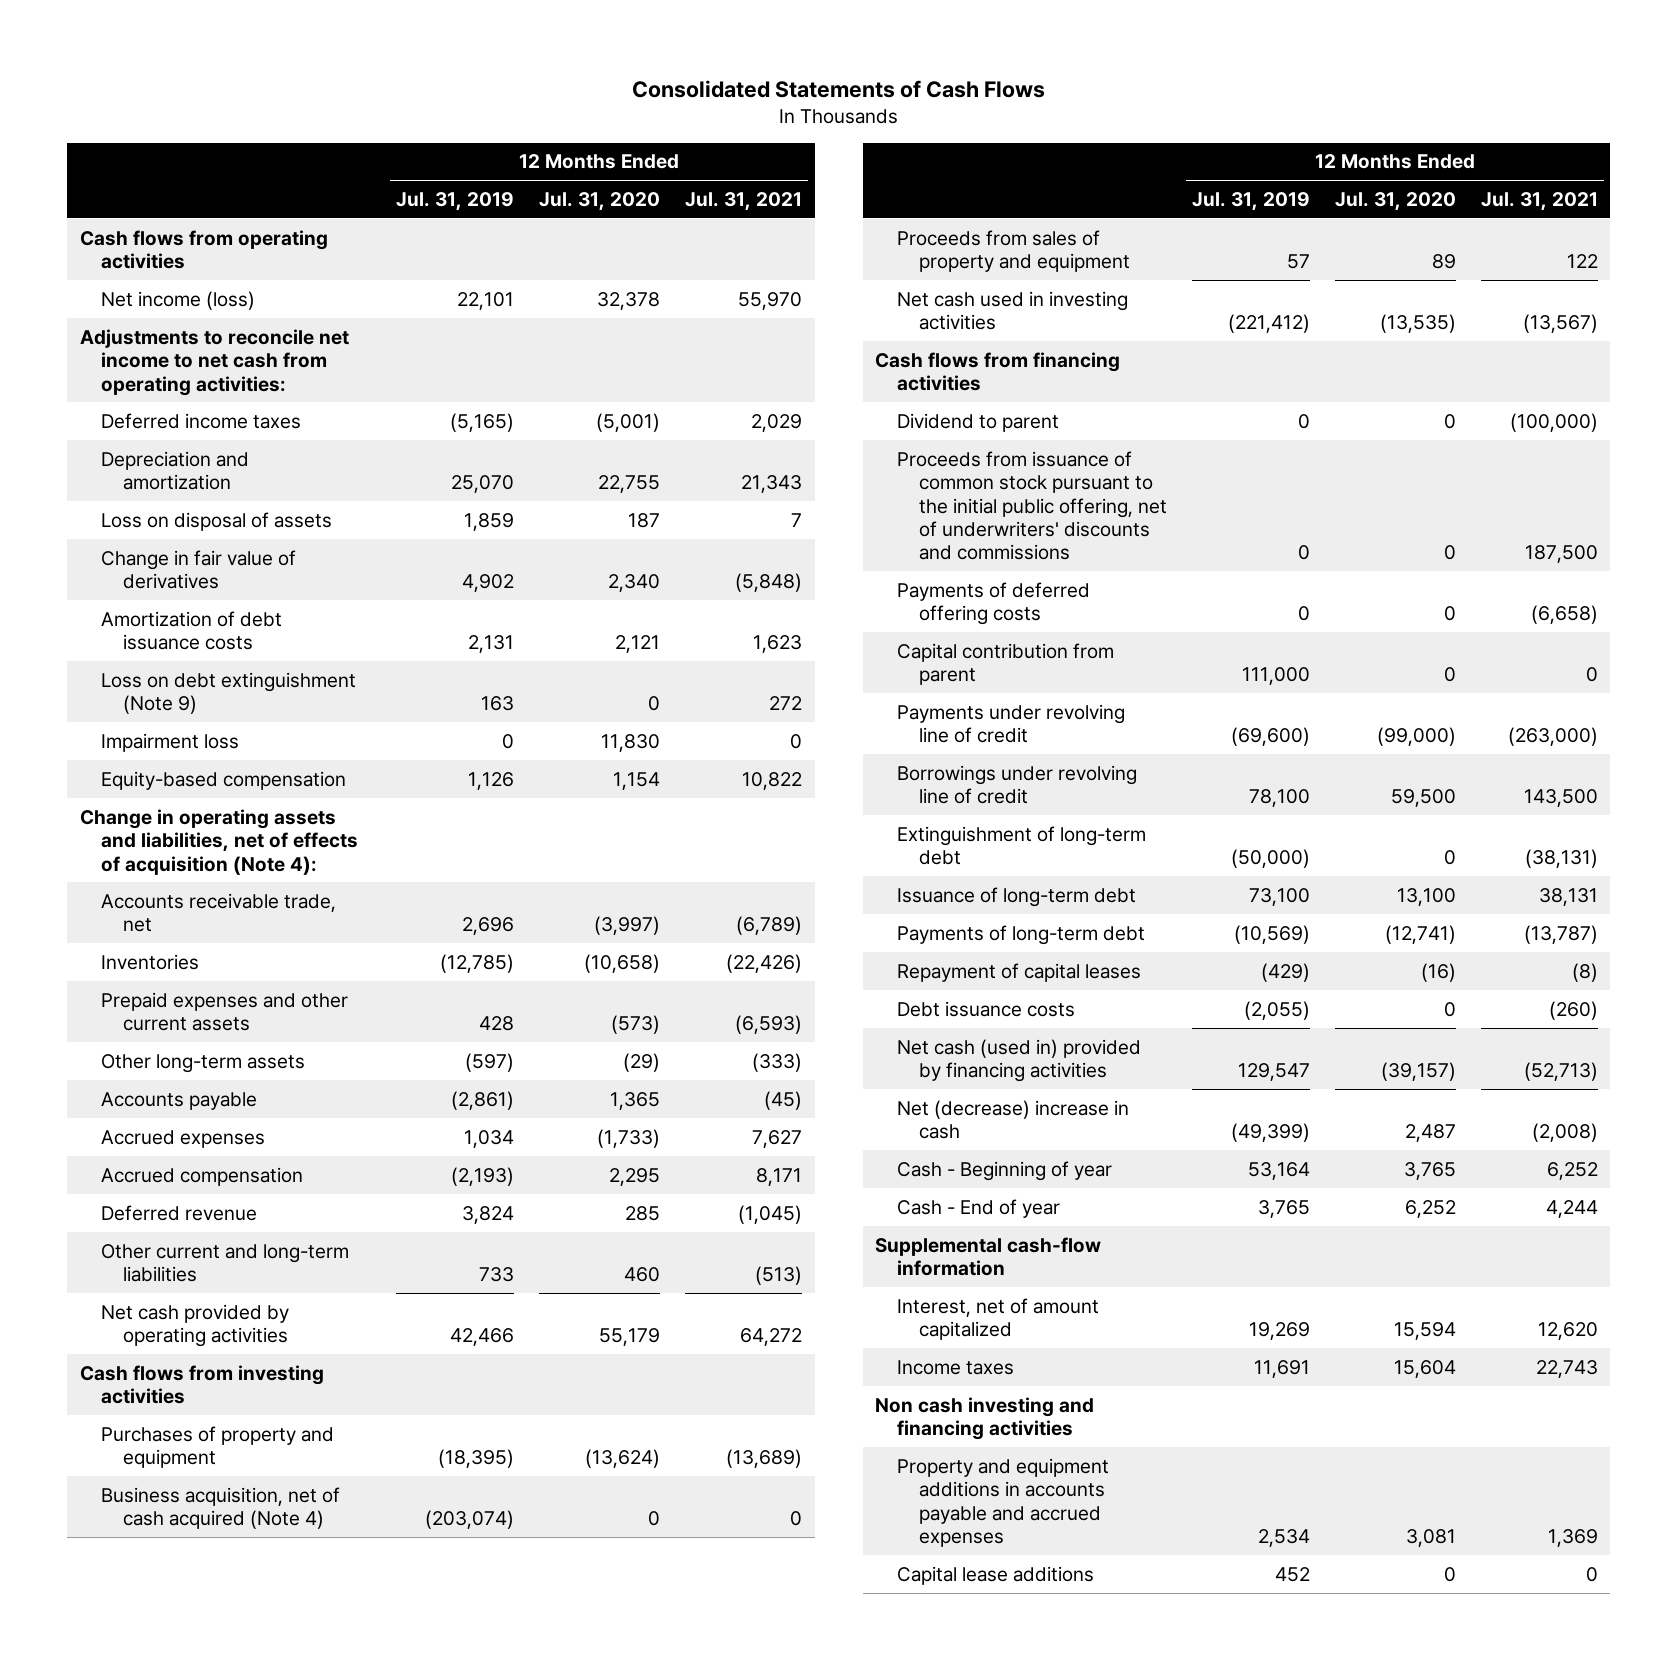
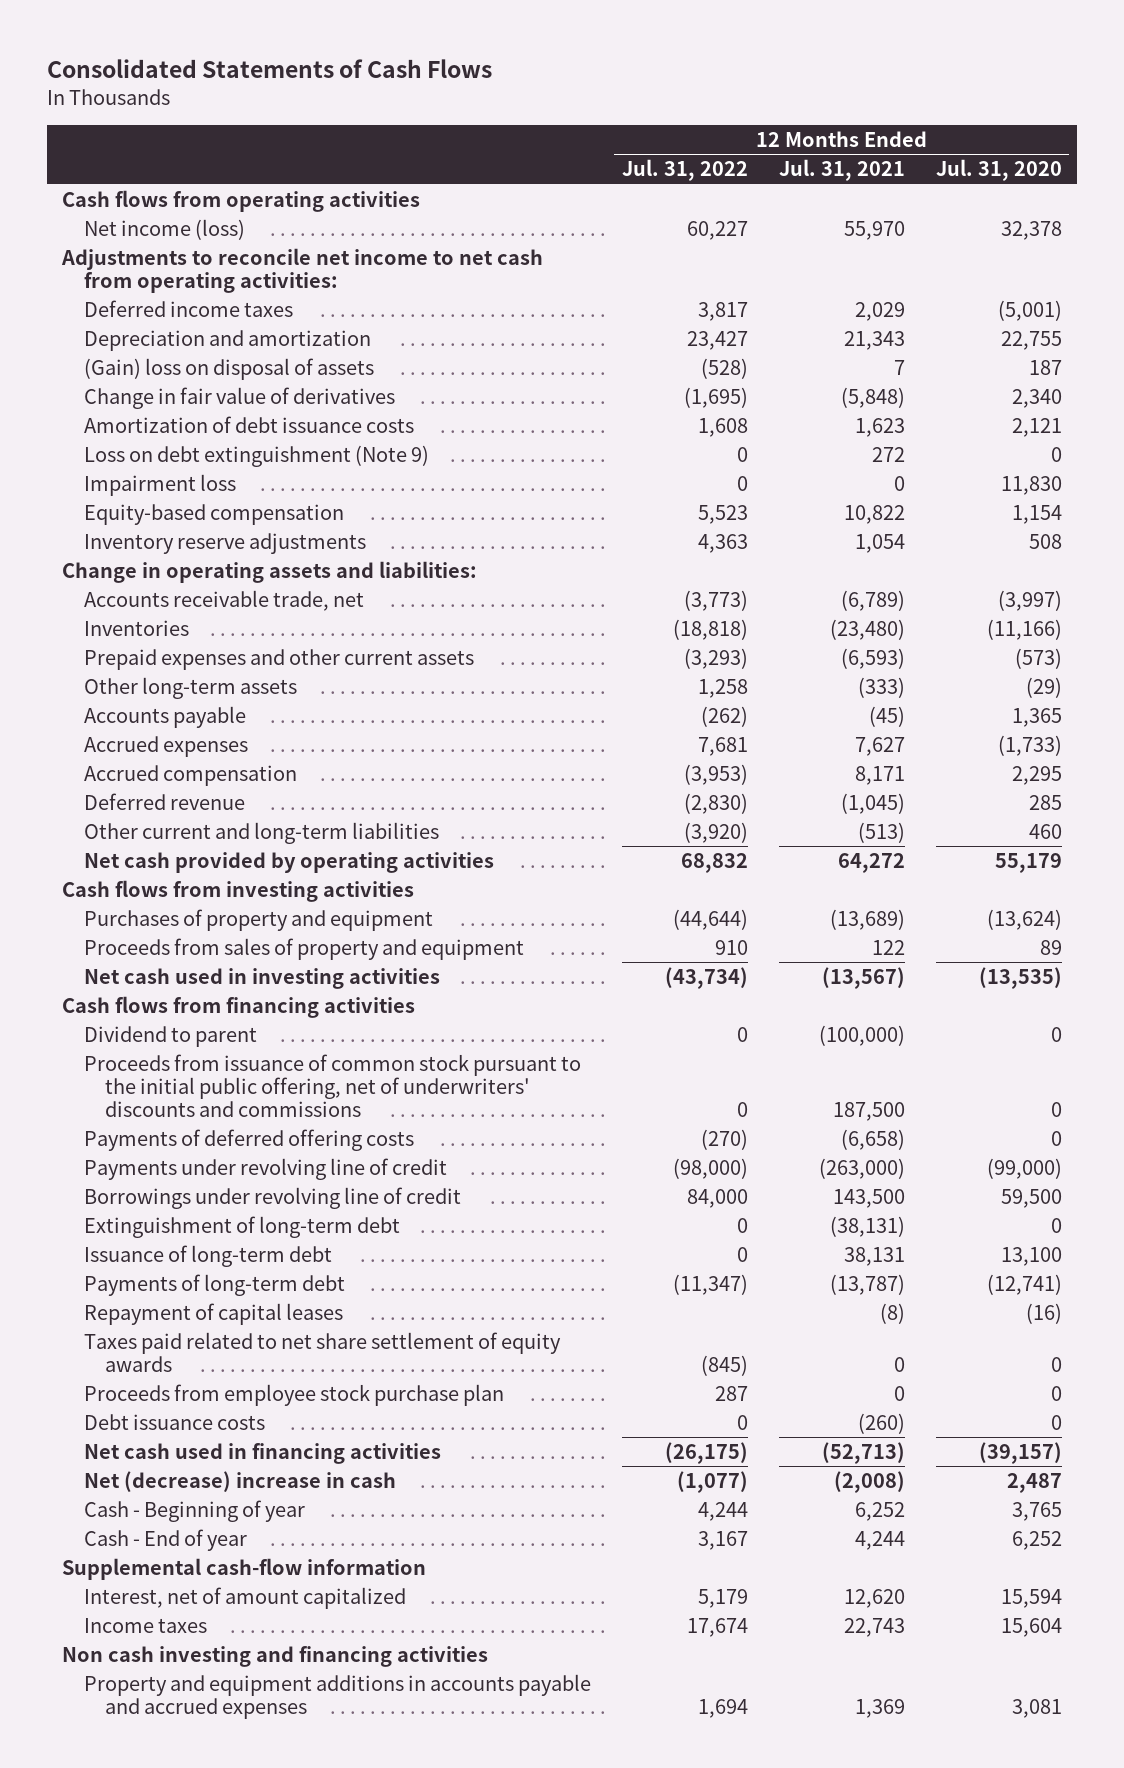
[396,191,515,211] Jul. 31, 2019 -> none
none -> [621,159,748,182] Jul. 31, 2022
[101,511,333,531] Loss on disposal of assets -> [83,357,374,380] (Gain) loss on disposal of assets
none -> [83,532,366,554] Inventory reserve adjustments
[79,808,359,875] Change in operating assets and liabilities, net of effects of acquisition (Note 4): -> [62,560,478,583] Change in operating assets and liabilities:
[584,953,661,973] (10,658) -> [986,618,1062,640] (11,166)
[726,953,803,973] (22,426) -> [829,618,905,640] (23,480)
[101,1486,341,1530] Business acquisition, net of cash acquired (Note 4) -> none
[897,642,1115,686] Capital contribution from parent -> none
none -> [83,1331,561,1373] Taxes paid related to net share settlement of equity awards
none -> [83,1383,504,1406] Proceeds from employee stock purchase plan
[897,1038,1142,1083] Net cash (used in) provided by financing activities -> [83,1442,441,1464] Net cash used in financing activities
[897,1565,1095,1585] Capital lease additions -> none

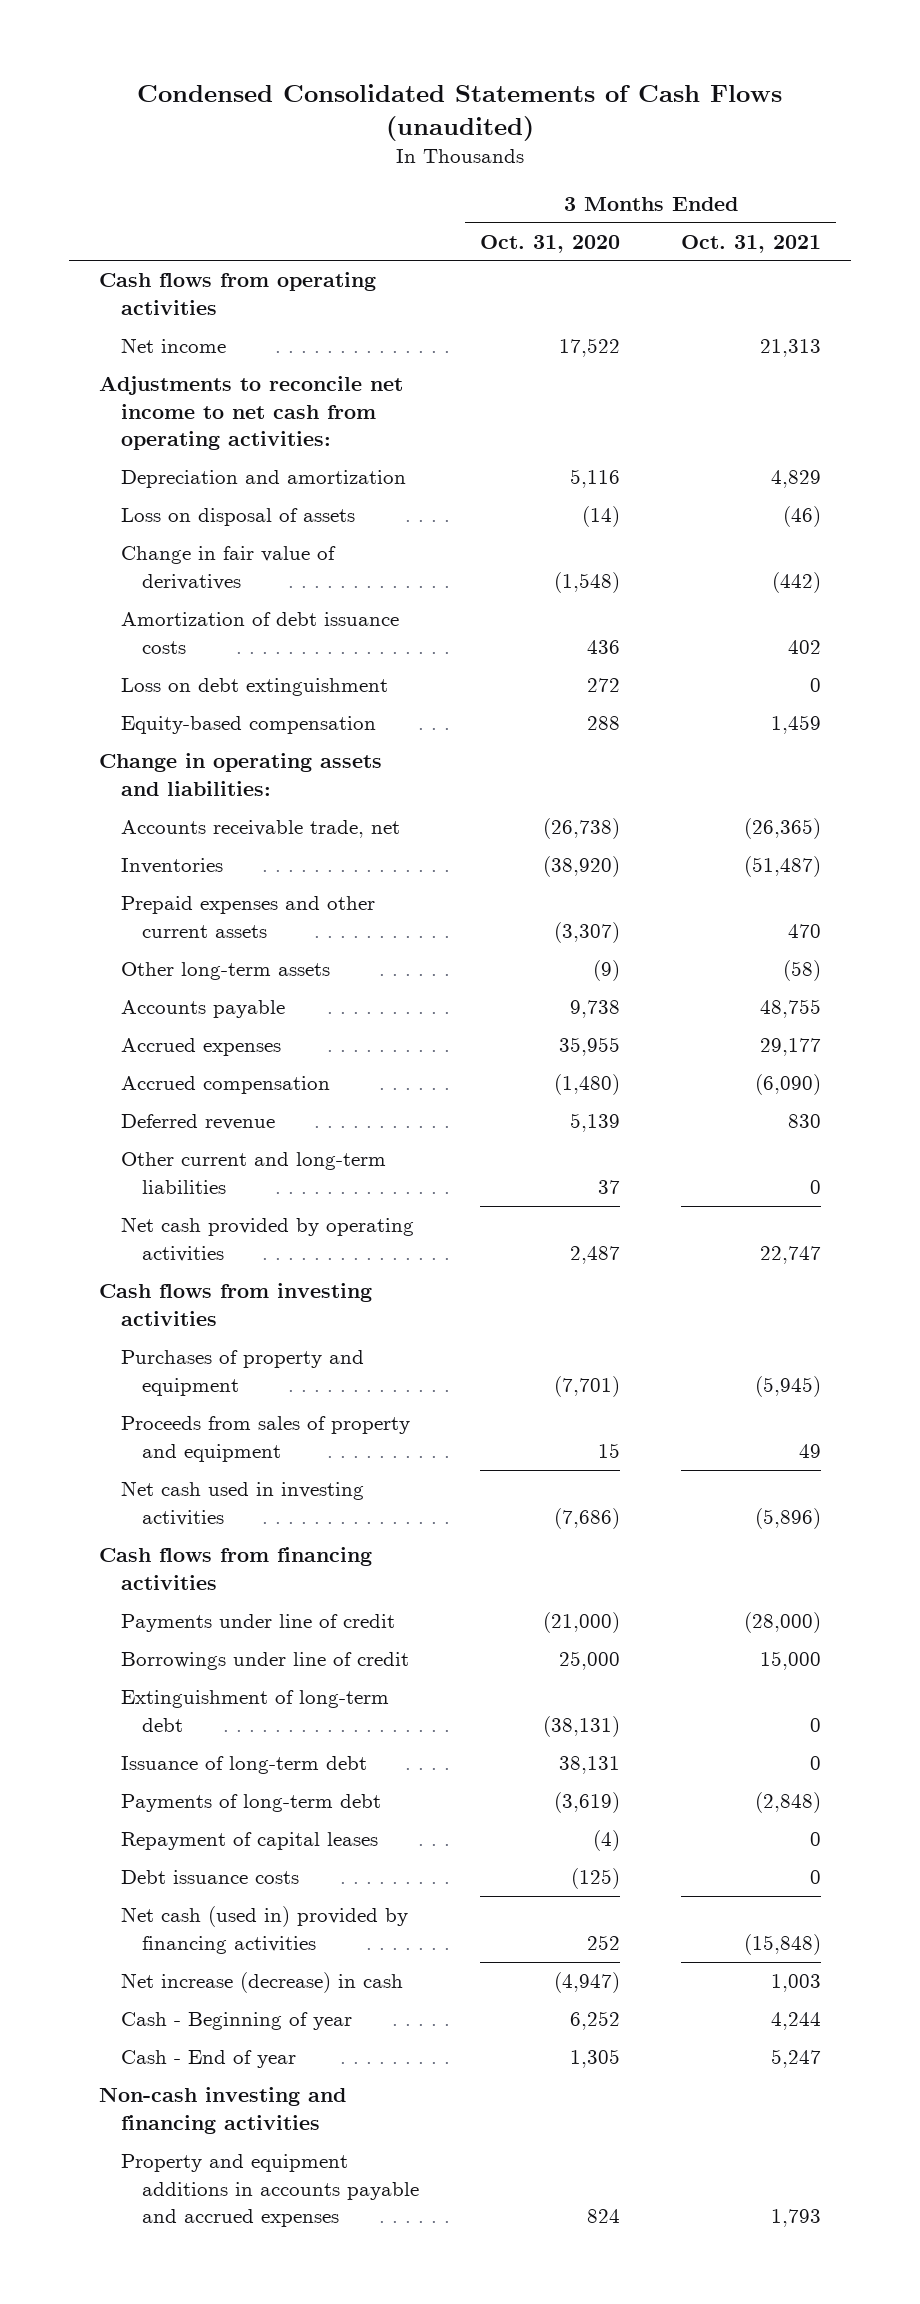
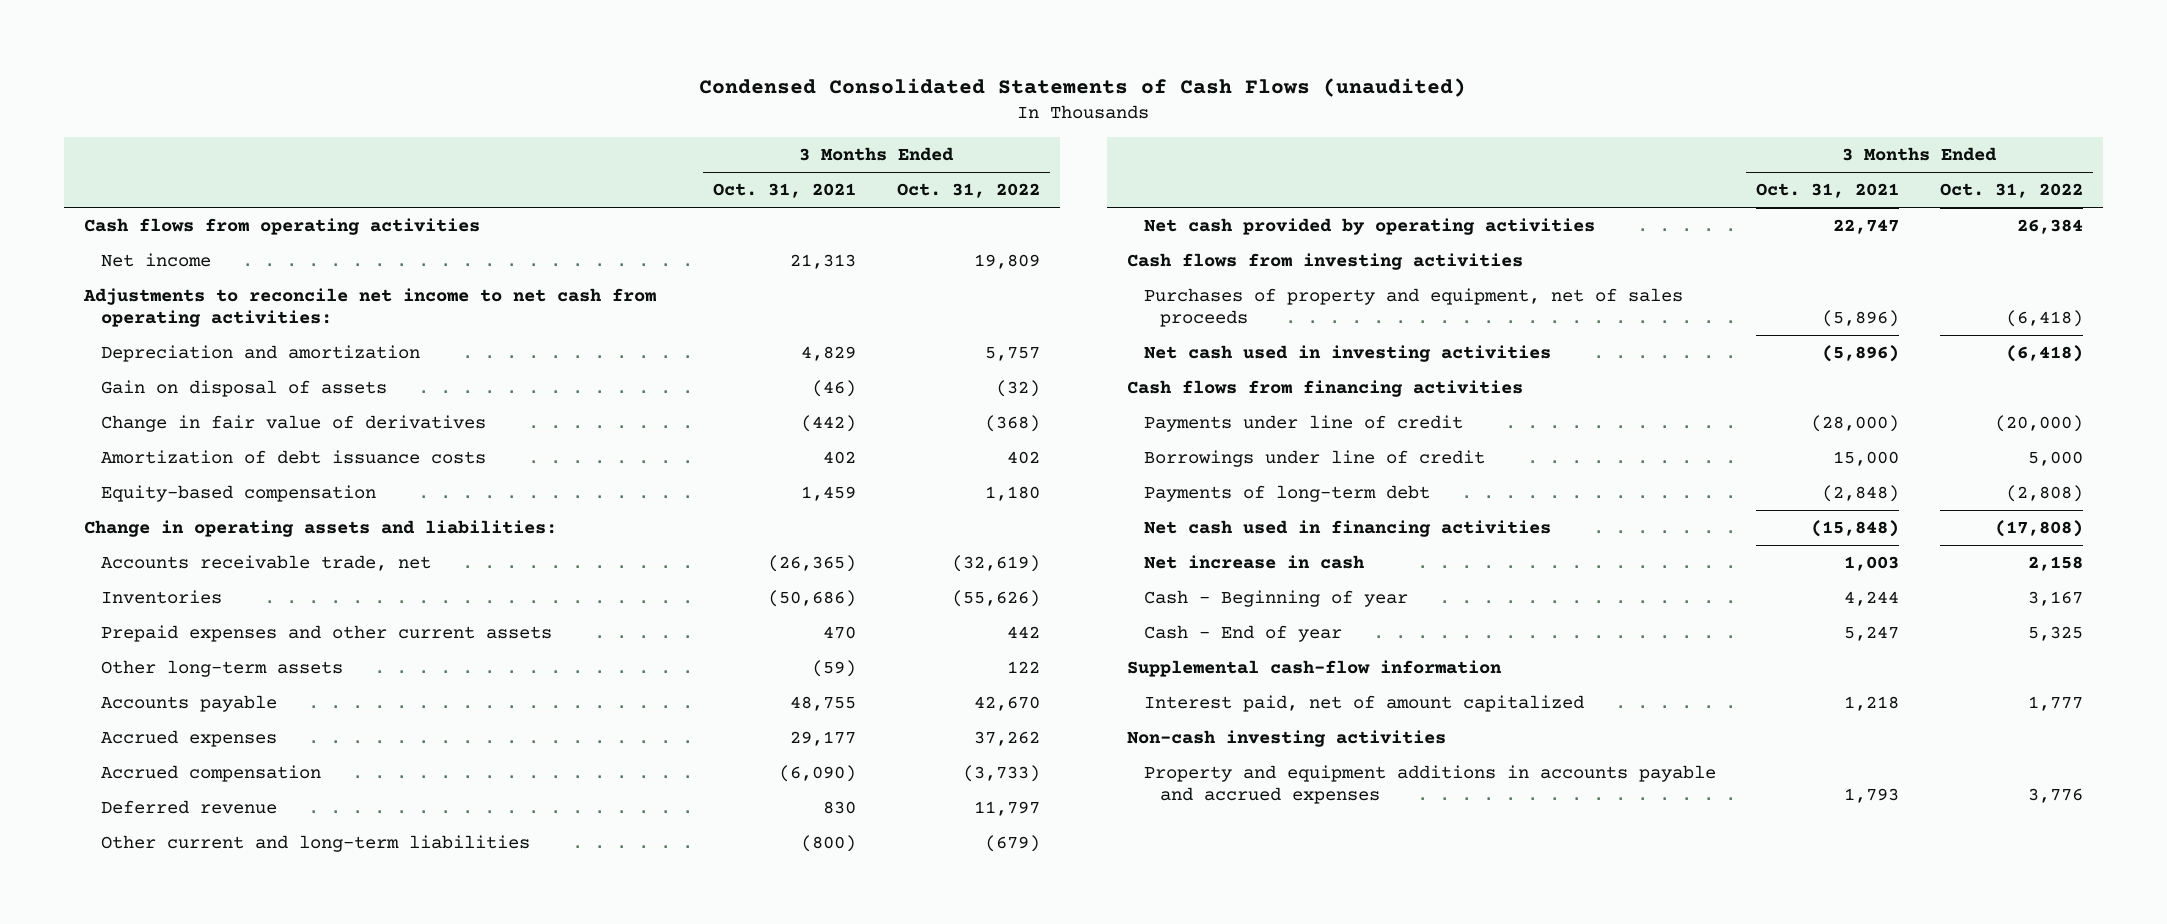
[480,234,621,253] Oct. 31, 2020 -> none
none -> [896,183,1040,199] Oct. 31, 2022
[120,508,355,527] Loss on disposal of assets -> [100,379,387,397] Gain on disposal of assets
[120,678,388,697] Loss on debt extinguishment -> none
[743,856,821,878] (51,487) -> [768,589,857,607] (50,686)
[782,960,821,982] (58) -> [812,659,857,677] (59)
[809,1179,821,1194] 0 -> [801,834,857,852] (800)
[120,1416,410,1462] Proceeds from sales of property and equipment -> none
[120,1350,364,1396] Purchases of property and equipment -> [1143,287,1683,328] Purchases of property and equipment, net of sales proceeds
[754,1375,821,1397] (5,945) -> [1822,310,1900,328] (5,896)
[120,1690,389,1732] Extinguishment of long-term debt -> none
[120,1756,367,1775] Issuance of long-term debt -> none
[120,1832,378,1851] Repayment of capital leases -> none
[120,1870,299,1885] Debt issuance costs -> none
[120,1906,408,1954] Net cash (used in) provided by financing activities -> [1143,519,1551,537] Net cash used in financing activities
[120,1972,403,1994] Net increase (decrease) in cash -> [1143,554,1365,569] Net increase in cash
none -> [1127,659,1503,677] Supplemental cash-flow information
none -> [1143,694,1584,712] Interest paid, net of amount capitalized
[99,2087,347,2134] Non-cash investing and financing activities -> [1127,729,1447,747] Non-cash investing activities

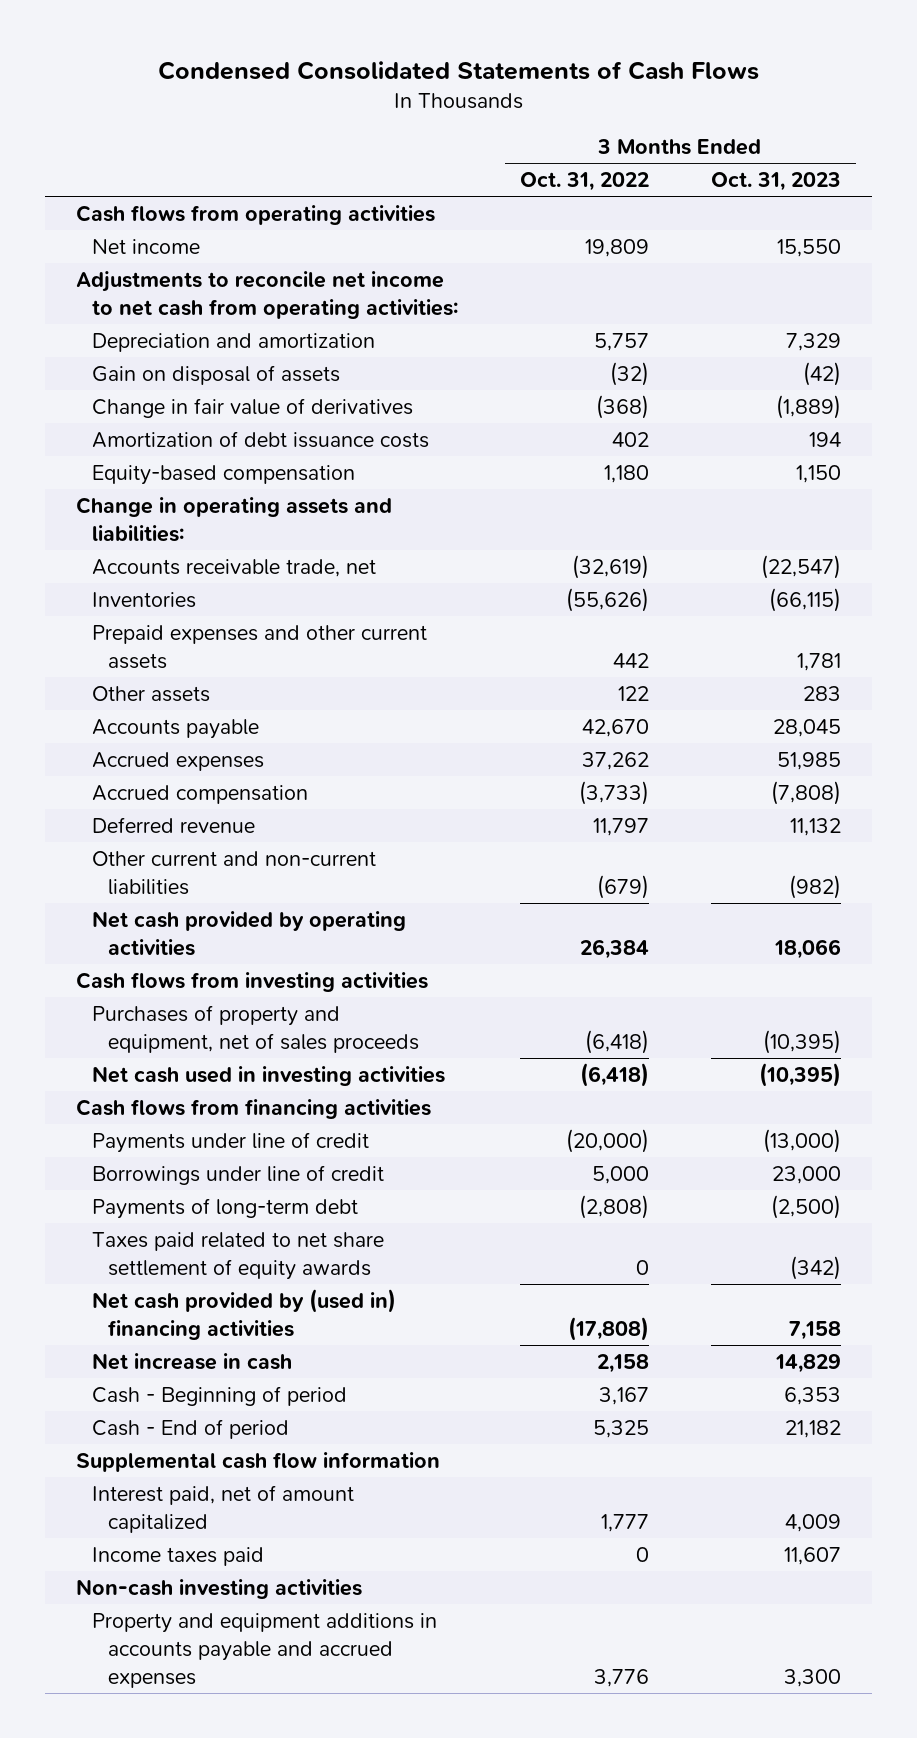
[699,78,1467,98] Condensed Consolidated Statements of Cash Flows (unaudited) -> [157,61,759,81] Condensed Consolidated Statements of Cash Flows
[713,183,857,199] Oct. 31, 2021 -> none
none -> [710,172,841,192] Oct. 31, 2023
[100,659,343,677] Other long-term assets -> [92,685,211,702] Other assets
[100,834,530,852] Other current and long-term liabilities -> [92,850,377,895] Other current and non-current liabilities
none -> [92,1231,385,1280] Taxes paid related to net share settlement of equity awards
[1143,519,1551,537] Net cash used in financing activities -> [92,1288,397,1340] Net cash provided by (used in) financing activities
[1143,589,1408,607] Cash - Beginning of year -> [92,1385,348,1406] Cash - Beginning of period
[1143,624,1342,642] Cash - End of year -> [92,1418,290,1439] Cash - End of period
[1127,659,1503,677] Supplemental cash-flow information -> [76,1451,441,1472] Supplemental cash flow information
none -> [92,1546,265,1566] Income taxes paid

